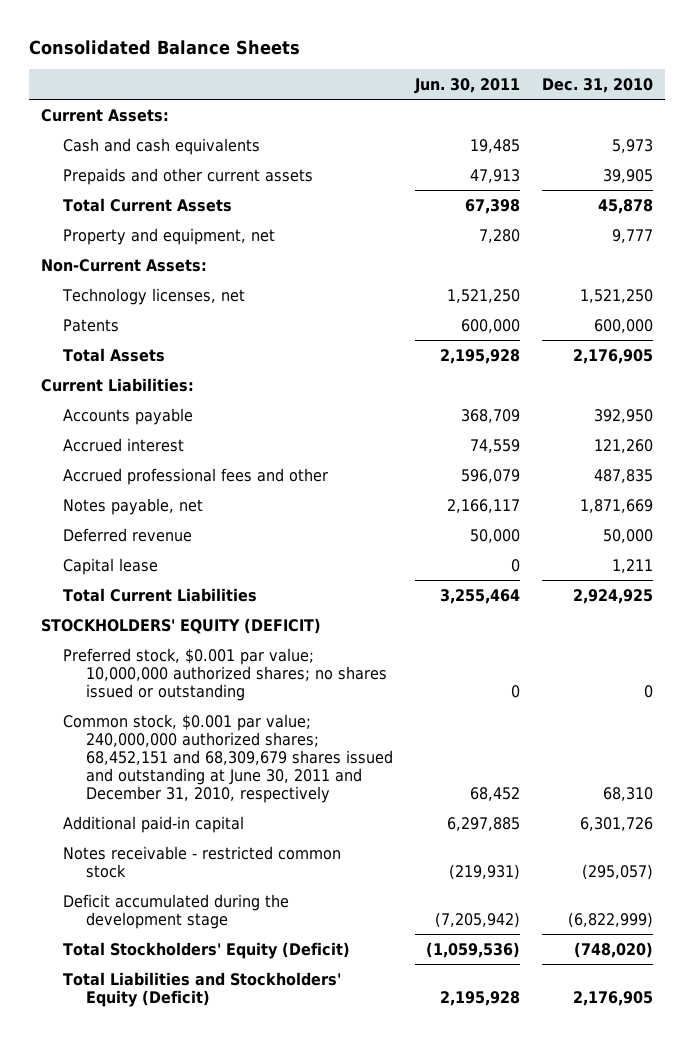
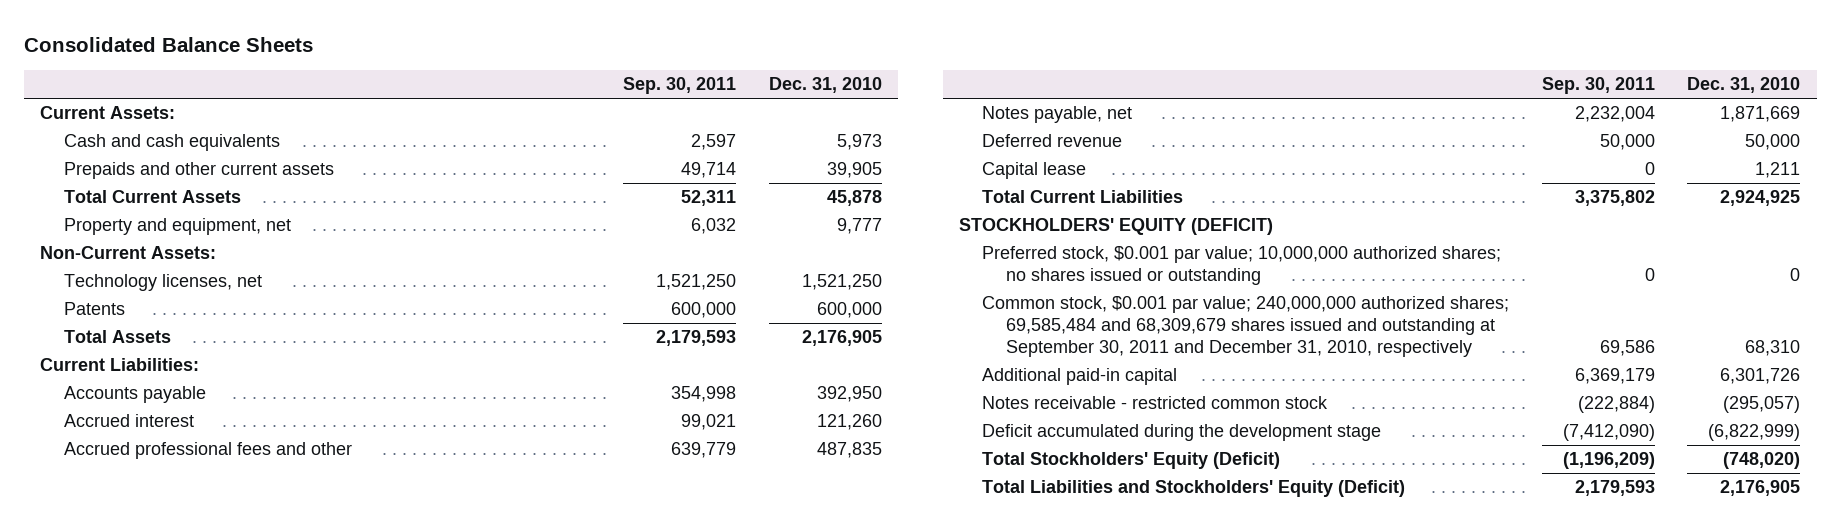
[414,77,521,94] Jun. 30, 2011 -> none
none -> [623,77,737,95] Sep. 30, 2011
[63,713,393,803] Common stock, $0.001 par value; 240,000,000 authorized shares; 68,452,151 and 68,309,679 shares issued and outstanding at June 30, 2011 and December 31, 2010, respectively -> [982,296,1510,357] Common stock, $0.001 par value; 240,000,000 authorized shares; 69,585,484 and 68,309,679 shares issued and outstanding at September 30, 2011 and December 31, 2010, respectively

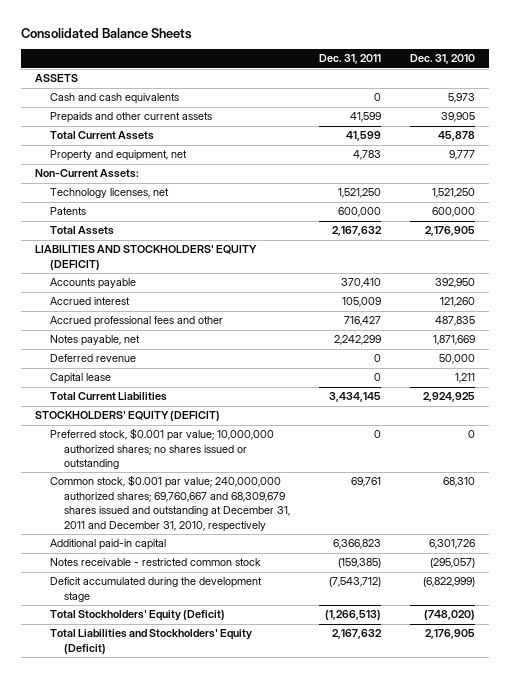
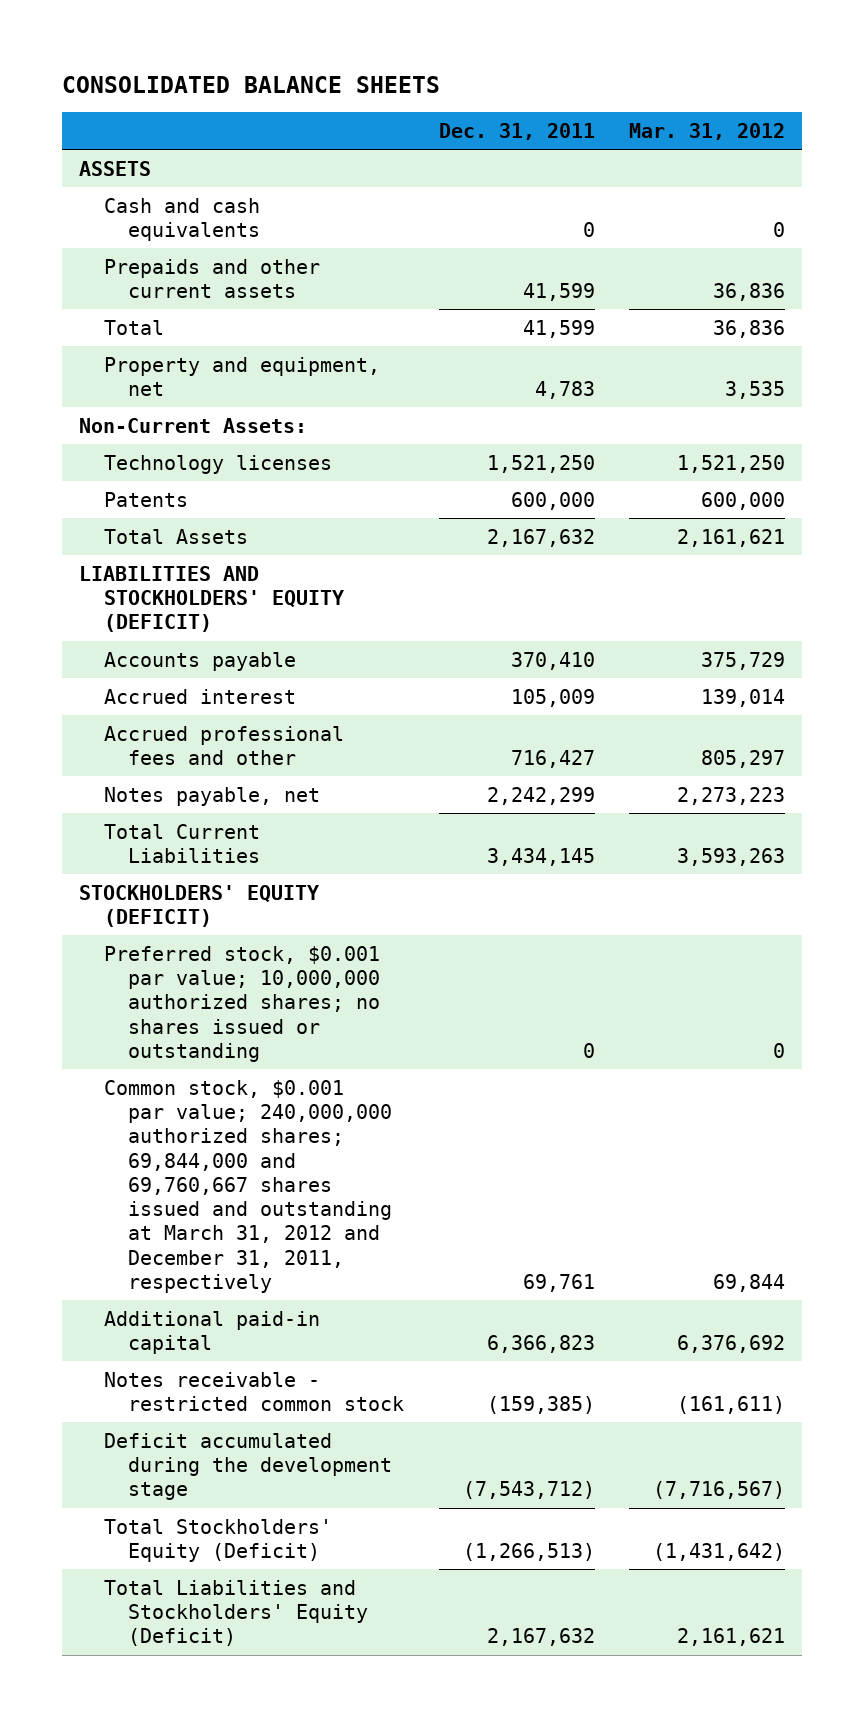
[20,27,192,39] Consolidated Balance Sheets -> [62,75,441,93] CONSOLIDATED BALANCE SHEETS
[409,54,475,65] Dec. 31, 2010 -> none
none -> [628,123,785,141] Mar. 31, 2012
[49,131,154,141] Total Current Assets -> [103,319,164,335] Total
[49,188,169,199] Technology licenses, net -> [103,454,332,474] Technology licenses
[49,354,136,363] Deferred revenue -> none
[49,373,111,385] Capital lease -> none
[49,475,291,532] Common stock, $0.001 par value; 240,000,000 authorized shares; 69,760,667 and 68,309,679 shares issued and outstanding at December 31, 2011 and December 31, 2010, respectively -> [103,1079,393,1293] Common stock, $0.001 par value; 240,000,000 authorized shares; 69,844,000 and 69,760,667 shares issued and outstanding at March 31, 2012 and December 31, 2011, respectively

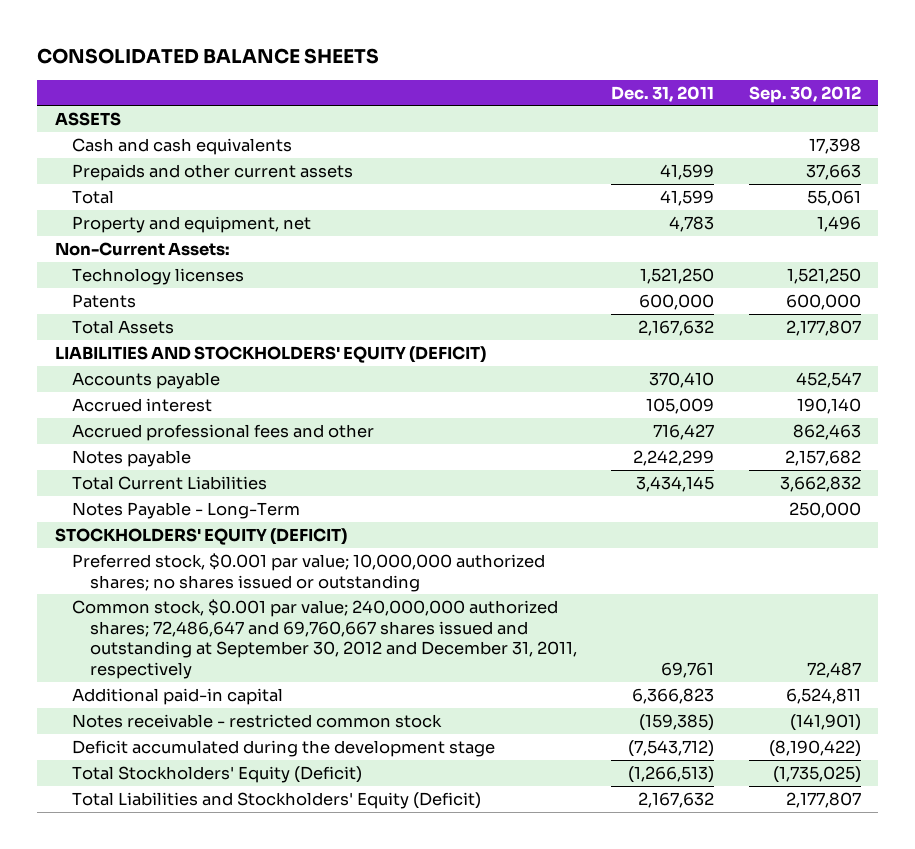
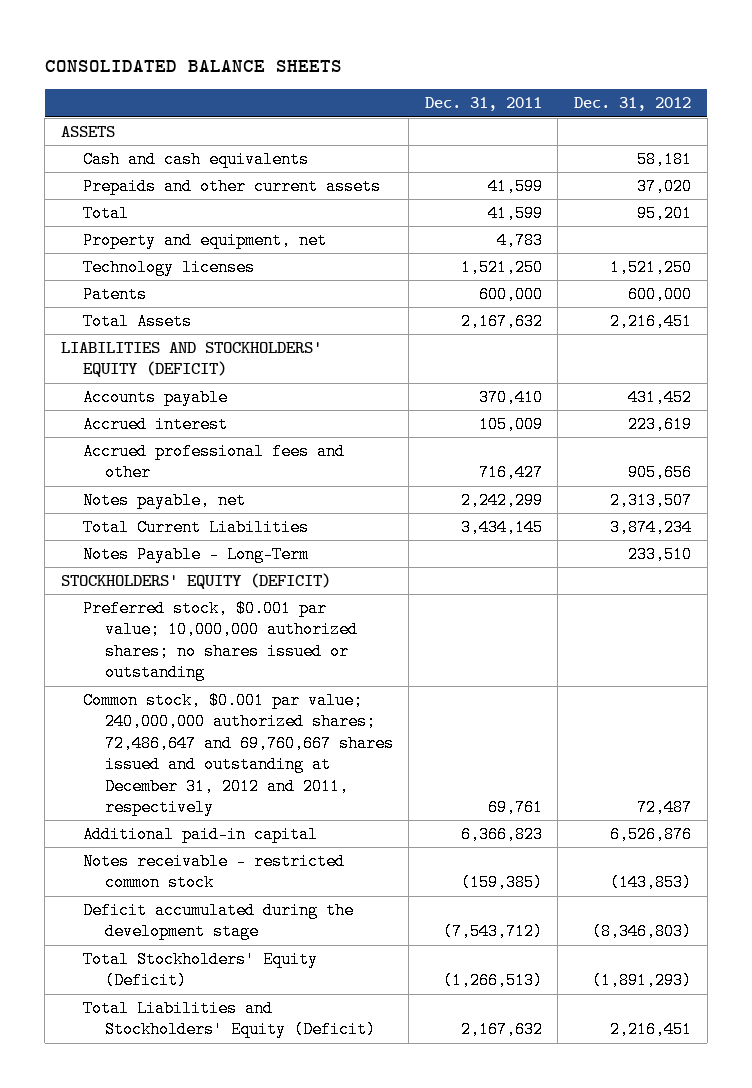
[748,85,861,103] Sep. 30, 2012 -> none
none -> [573,97,691,112] Dec. 31, 2012
[54,241,230,256] Non-Current Assets: -> none
[72,449,192,467] Notes payable -> [82,492,246,510] Notes payable, net
[72,598,577,680] Common stock, $0.001 par value; 240,000,000 authorized shares; 72,486,647 and 69,760,667 shares issued and outstanding at September 30, 2012 and December 31, 2011, respectively -> [82,692,394,817] Common stock, $0.001 par value; 240,000,000 authorized shares; 72,486,647 and 69,760,667 shares issued and outstanding at December 31, 2012 and 2011, respectively

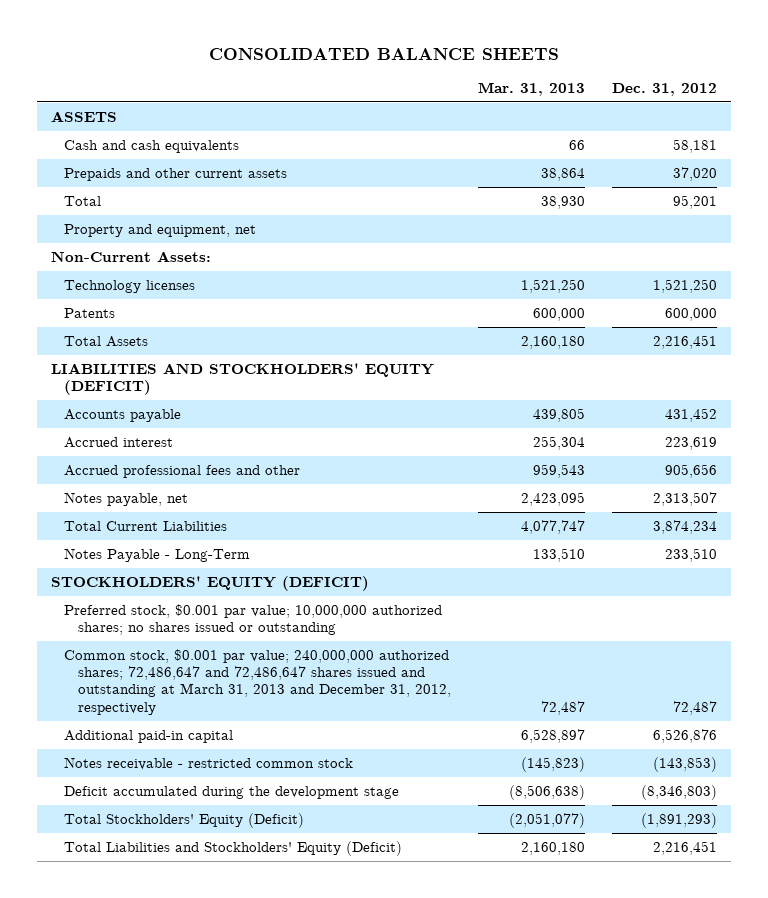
[424,97,542,112] Dec. 31, 2011 -> none
none -> [478,81,586,96] Mar. 31, 2013
none -> [51,250,212,262] Non-Current Assets:
[82,692,394,817] Common stock, $0.001 par value; 240,000,000 authorized shares; 72,486,647 and 69,760,667 shares issued and outstanding at December 31, 2012 and 2011, respectively -> [64,648,451,715] Common stock, $0.001 par value; 240,000,000 authorized shares; 72,486,647 and 72,486,647 shares issued and outstanding at March 31, 2013 and December 31, 2012, respectively

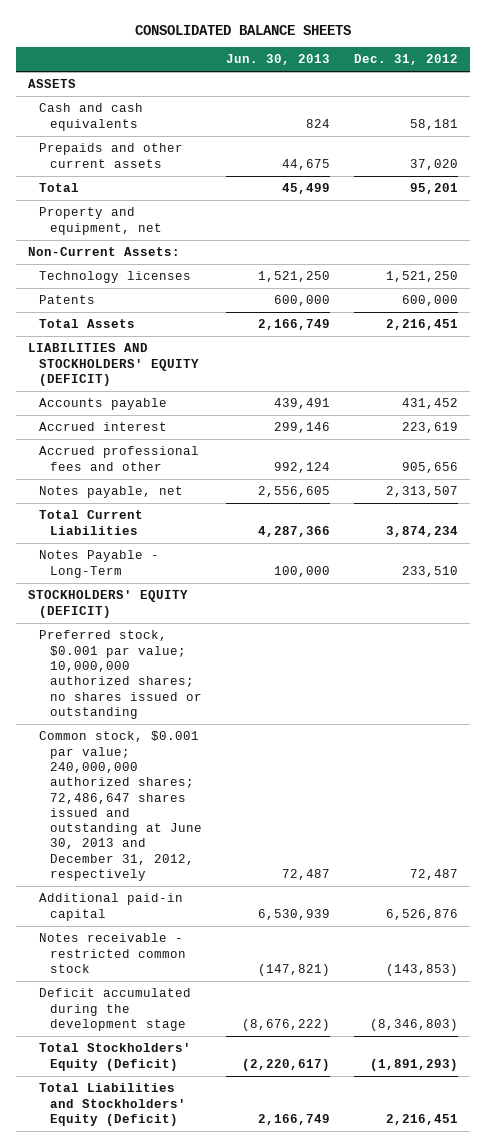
[478,81,586,96] Mar. 31, 2013 -> none
none -> [225,54,330,66] Jun. 30, 2013
[64,648,451,715] Common stock, $0.001 par value; 240,000,000 authorized shares; 72,486,647 and 72,486,647 shares issued and outstanding at March 31, 2013 and December 31, 2012, respectively -> [38,731,202,882] Common stock, $0.001 par value; 240,000,000 authorized shares; 72,486,647 shares issued and outstanding at June 30, 2013 and December 31, 2012, respectively

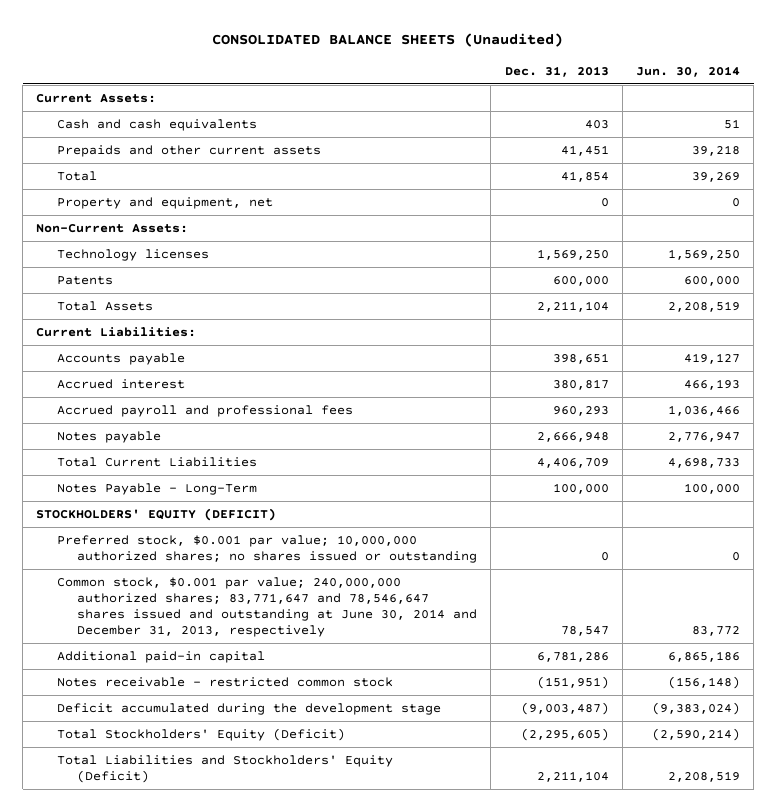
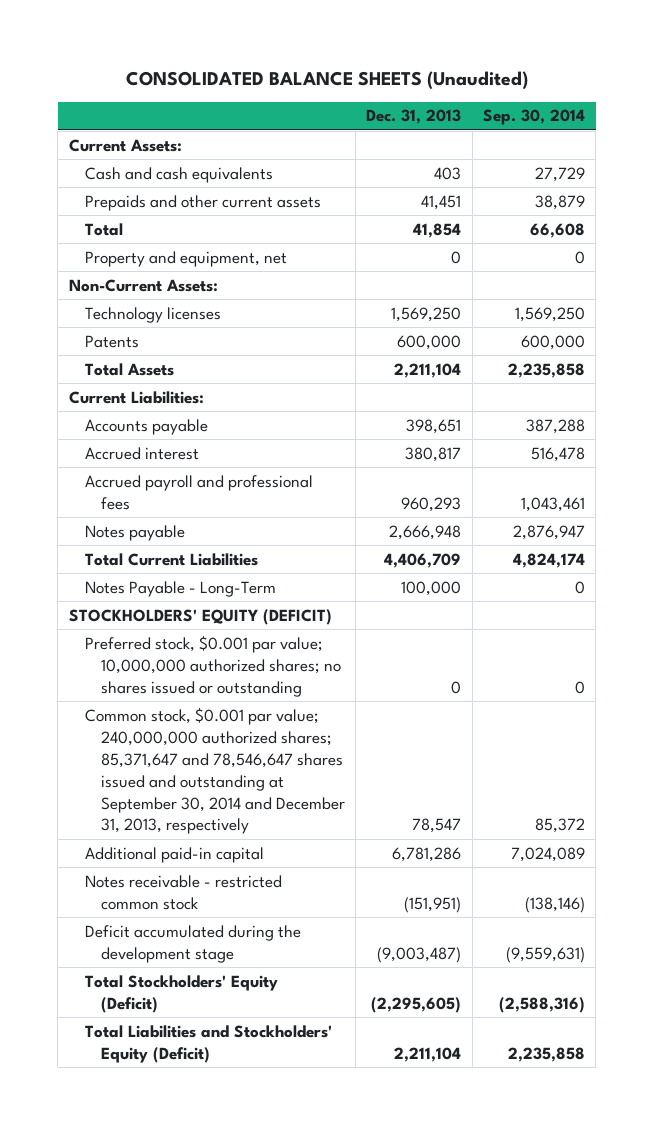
[635,65,740,77] Jun. 30, 2014 -> none
none -> [482,109,585,126] Sep. 30, 2014
[56,577,478,638] Common stock, $0.001 par value; 240,000,000 authorized shares; 83,771,647 and 78,546,647 shares issued and outstanding at June 30, 2014 and December 31, 2013, respectively -> [84,706,345,835] Common stock, $0.001 par value; 240,000,000 authorized shares; 85,371,647 and 78,546,647 shares issued and outstanding at September 30, 2014 and December 31, 2013, respectively

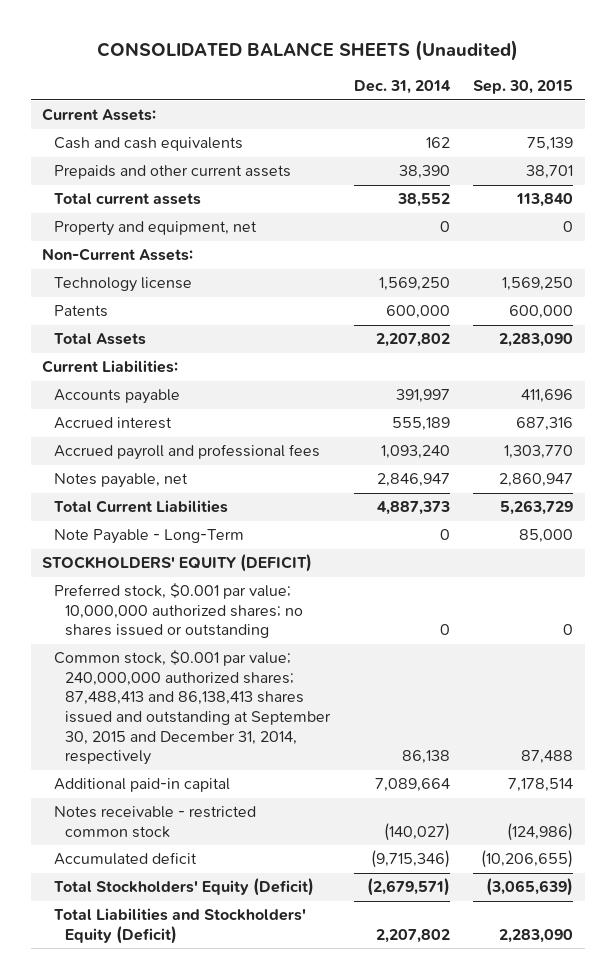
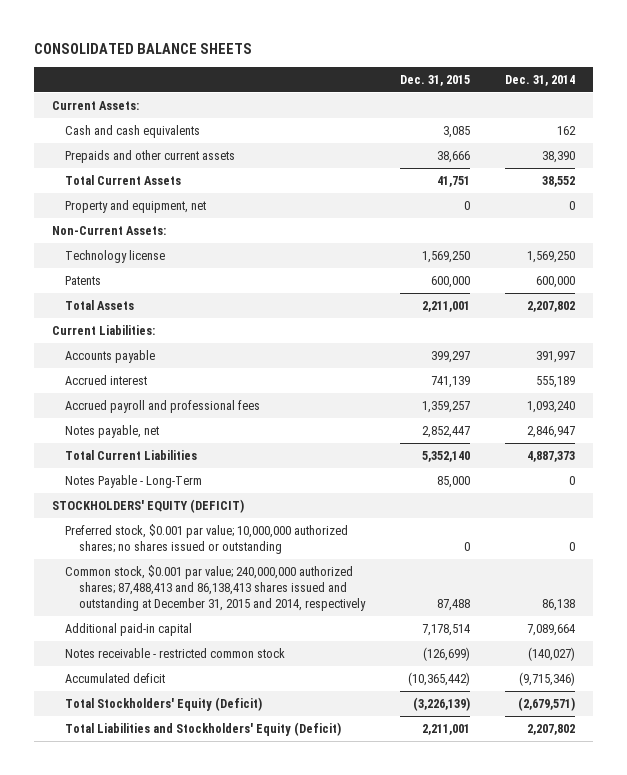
[96,39,518,61] CONSOLIDATED BALANCE SHEETS (Unaudited) -> [34,43,253,55] CONSOLIDATED BALANCE SHEETS
[473,80,574,95] Sep. 30, 2015 -> none
none -> [400,74,471,86] Dec. 31, 2015
[53,193,201,206] Total current assets -> [65,174,182,185] Total Current Assets
[53,529,244,545] Note Payable - Long-Term -> [65,474,203,488] Notes Payable - Long-Term
[53,650,332,766] Common stock, $0.001 par value; 240,000,000 authorized shares; 87,488,413 and 86,138,413 shares issued and outstanding at September 30, 2015 and December 31, 2014, respectively -> [65,564,366,612] Common stock, $0.001 par value; 240,000,000 authorized shares; 87,488,413 and 86,138,413 shares issued and outstanding at December 31, 2015 and 2014, respectively

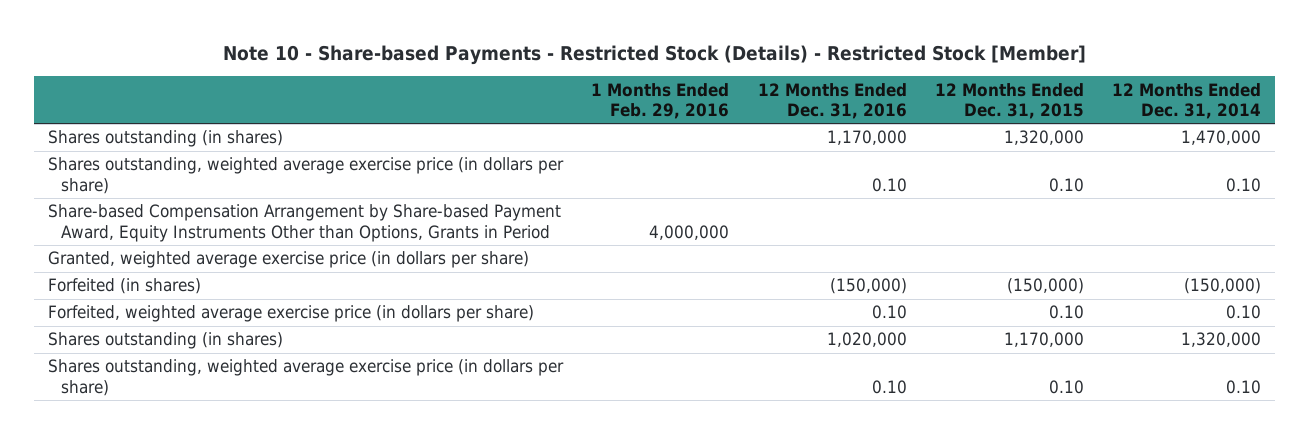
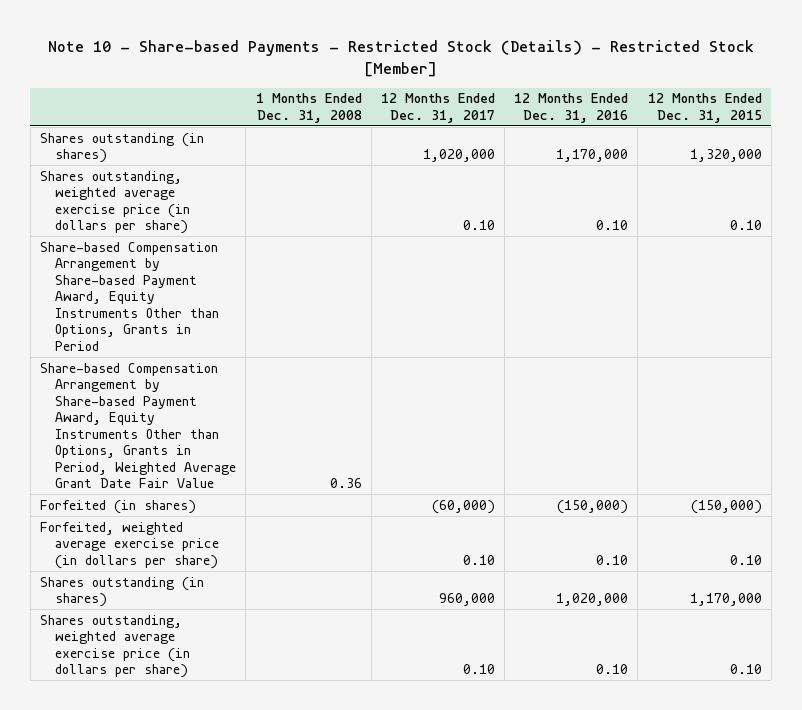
[591,82,730,120] 1 Months Ended Feb. 29, 2016 -> none
[1112,82,1262,120] 12 Months Ended Dec. 31, 2014 -> none
none -> [255,93,362,123] 1 Months Ended Dec. 31, 2008
none -> [380,93,495,123] 12 Months Ended Dec. 31, 2017
[48,251,530,269] Granted, weighted average exercise price (in dollars per share) -> [39,362,237,489] Share-based Compensation Arrangement by Share-based Payment Award, Equity Instruments Other than Options, Grants in Period, Weighted Average Grant Date Fair Value

